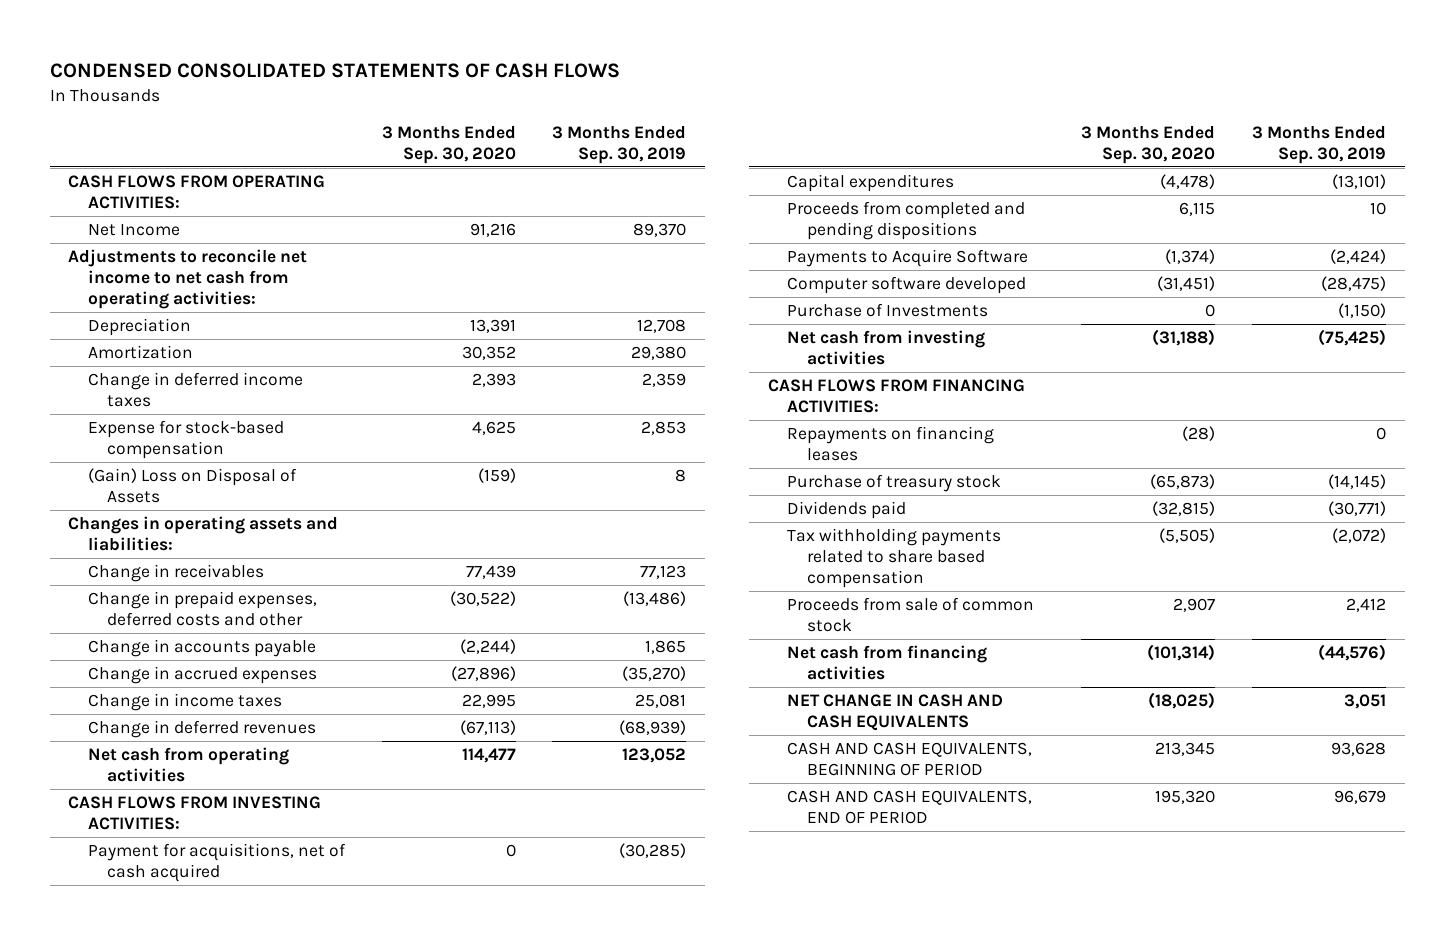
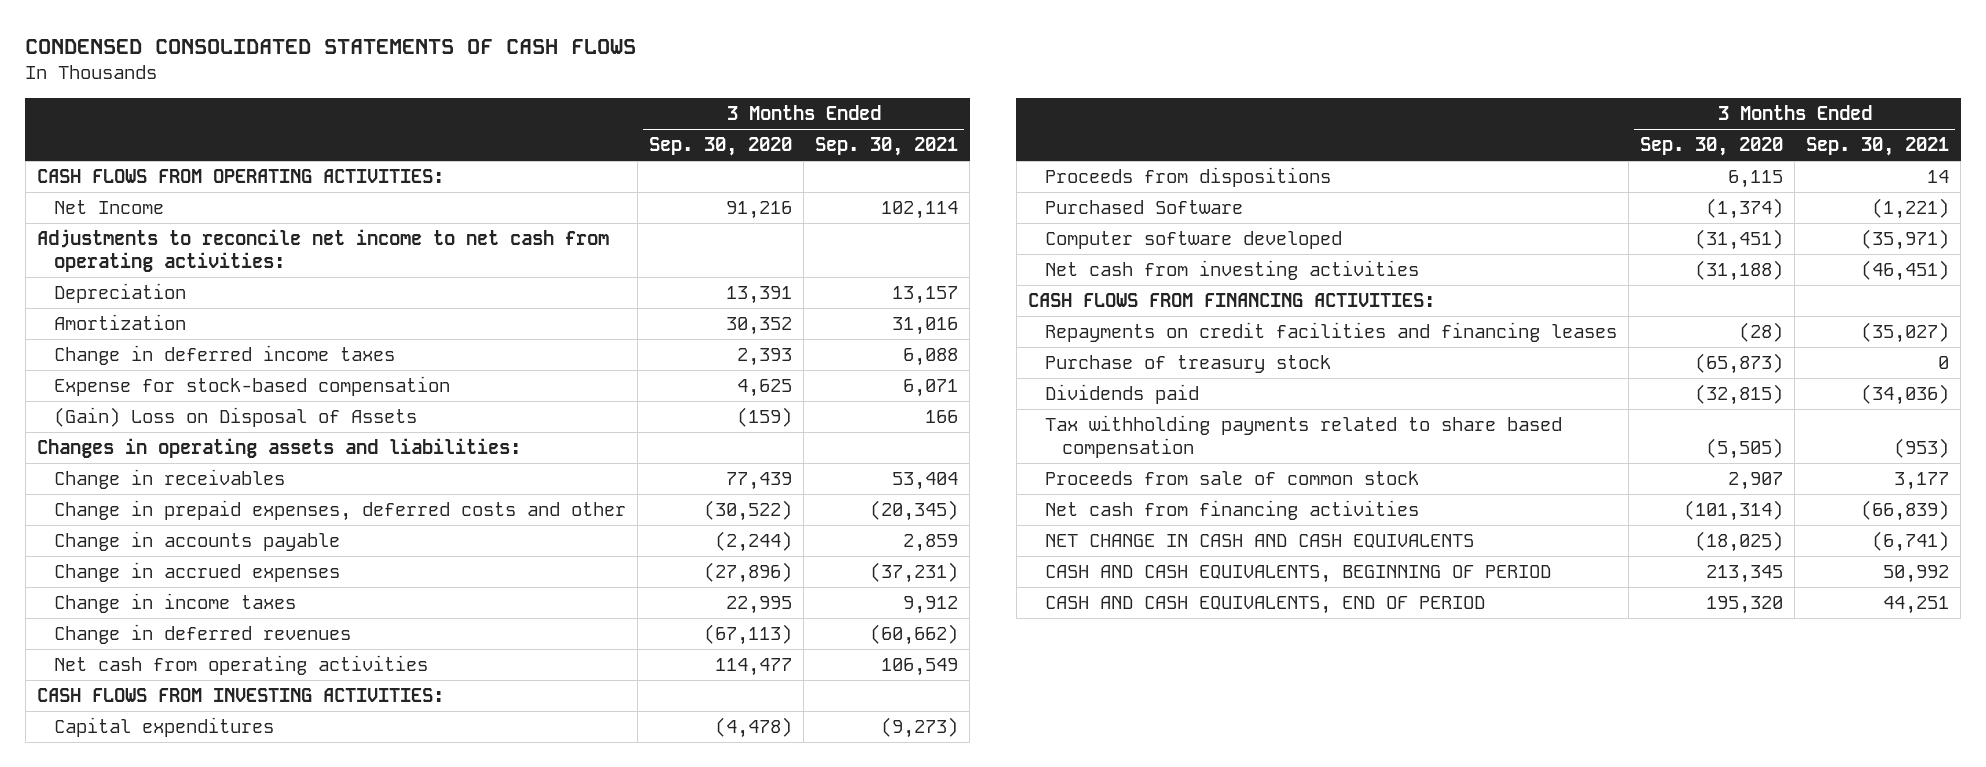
[552,125,687,164] 3 Months Ended Sep. 30, 2019 -> none
none -> [815,137,959,157] Sep. 30, 2021
[87,842,346,883] Payment for acquisitions, net of cash acquired -> none
[787,200,1026,241] Proceeds from completed and pending dispositions -> [1045,167,1332,188] Proceeds from dispositions
[787,248,1029,267] Payments to Acquire Software -> [1045,200,1244,215] Purchased Software
[787,302,989,317] Purchase of Investments -> none
[787,425,995,462] Repayments on financing leases -> [1045,322,1618,343] Repayments on credit facilities and financing leases

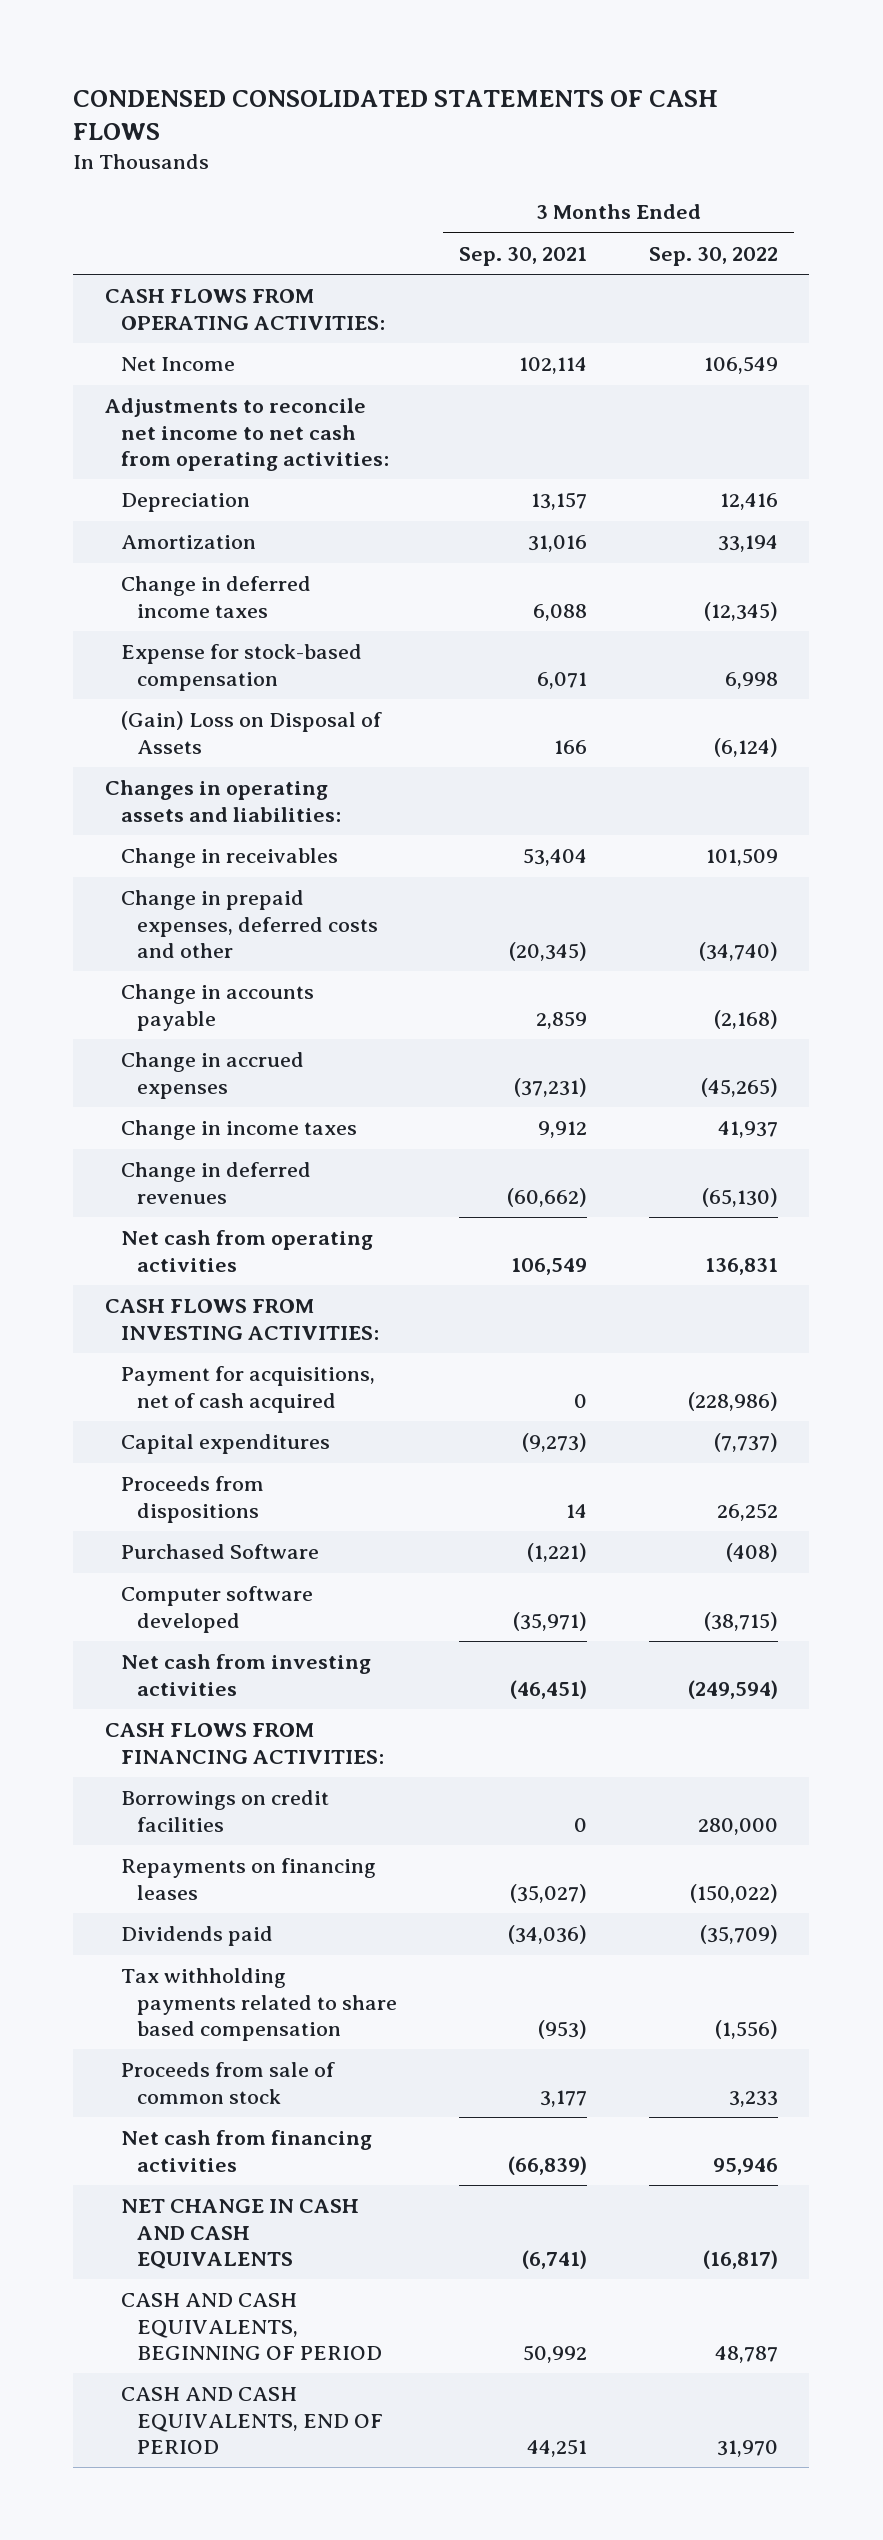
[649,137,793,157] Sep. 30, 2020 -> none
none -> [649,246,779,266] Sep. 30, 2022
none -> [120,1366,375,1413] Payment for acquisitions, net of cash acquired
[1045,355,1332,374] Purchase of treasury stock -> none
none -> [120,1790,329,1832] Borrowings on credit facilities
[1045,322,1618,343] Repayments on credit facilities and financing leases -> [120,1858,376,1900] Repayments on financing leases

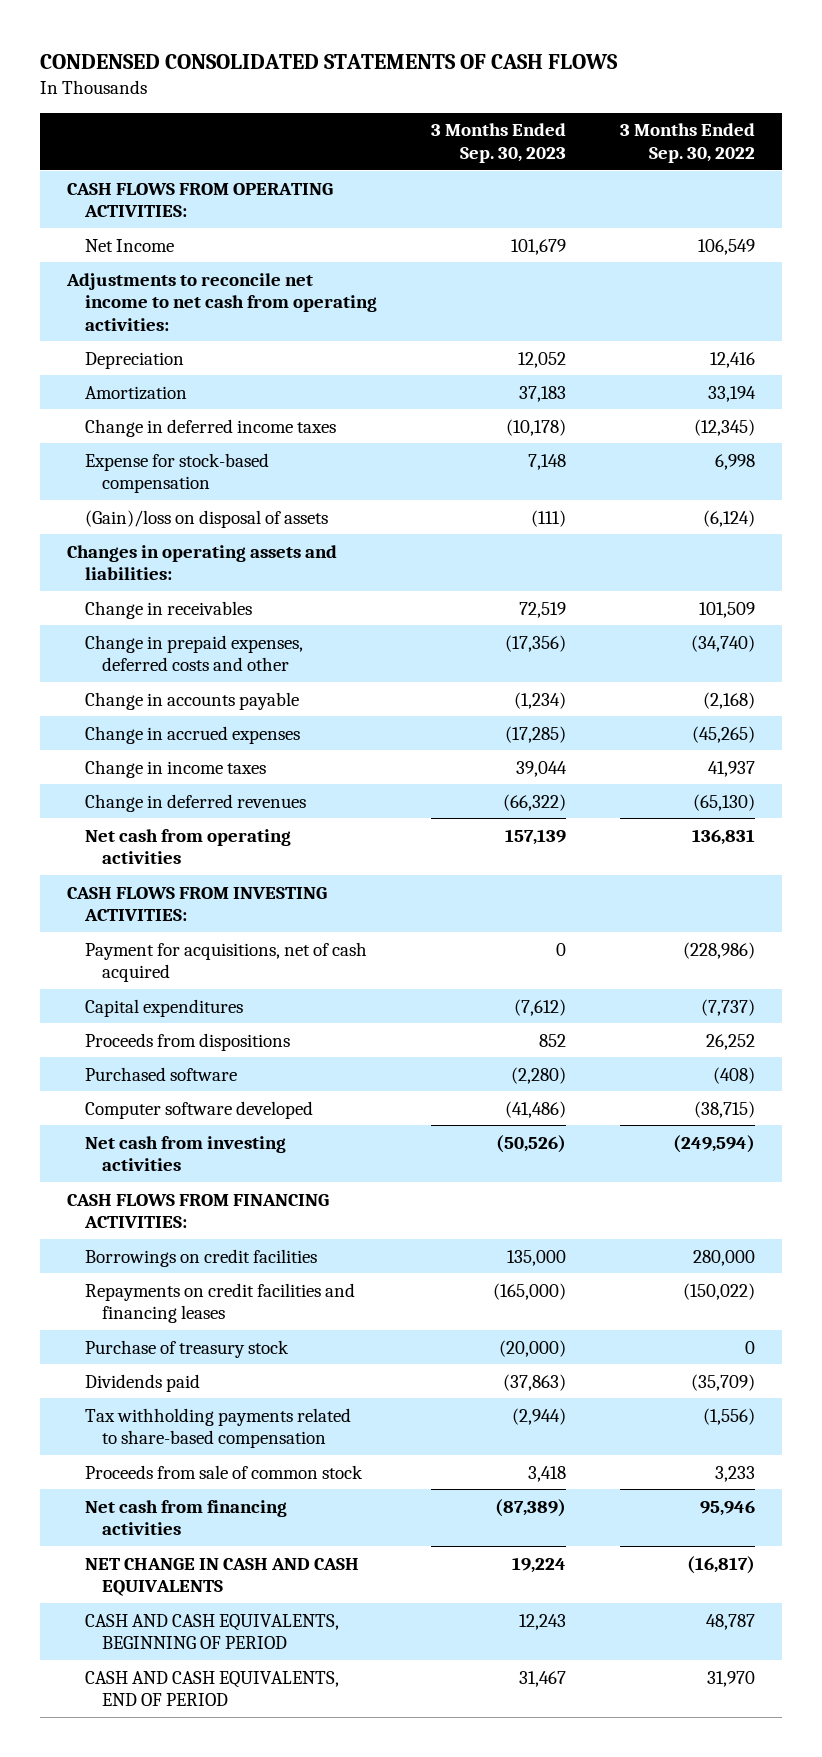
[458,246,587,266] Sep. 30, 2021 -> none
none -> [430,123,566,163] 3 Months Ended Sep. 30, 2023
[120,711,382,754] (Gain) Loss on Disposal of Assets -> [84,509,328,528] (Gain)/loss on disposal of assets
[120,1544,319,1560] Purchased Software -> [84,1066,237,1081] Purchased software
[120,1858,376,1900] Repayments on financing leases -> [84,1282,355,1324] Repayments on credit facilities and financing leases
none -> [84,1339,289,1358] Purchase of treasury stock
[120,1968,397,2041] Tax withholding payments related to share based compensation -> [84,1407,351,1449] Tax withholding payments related to share-based compensation

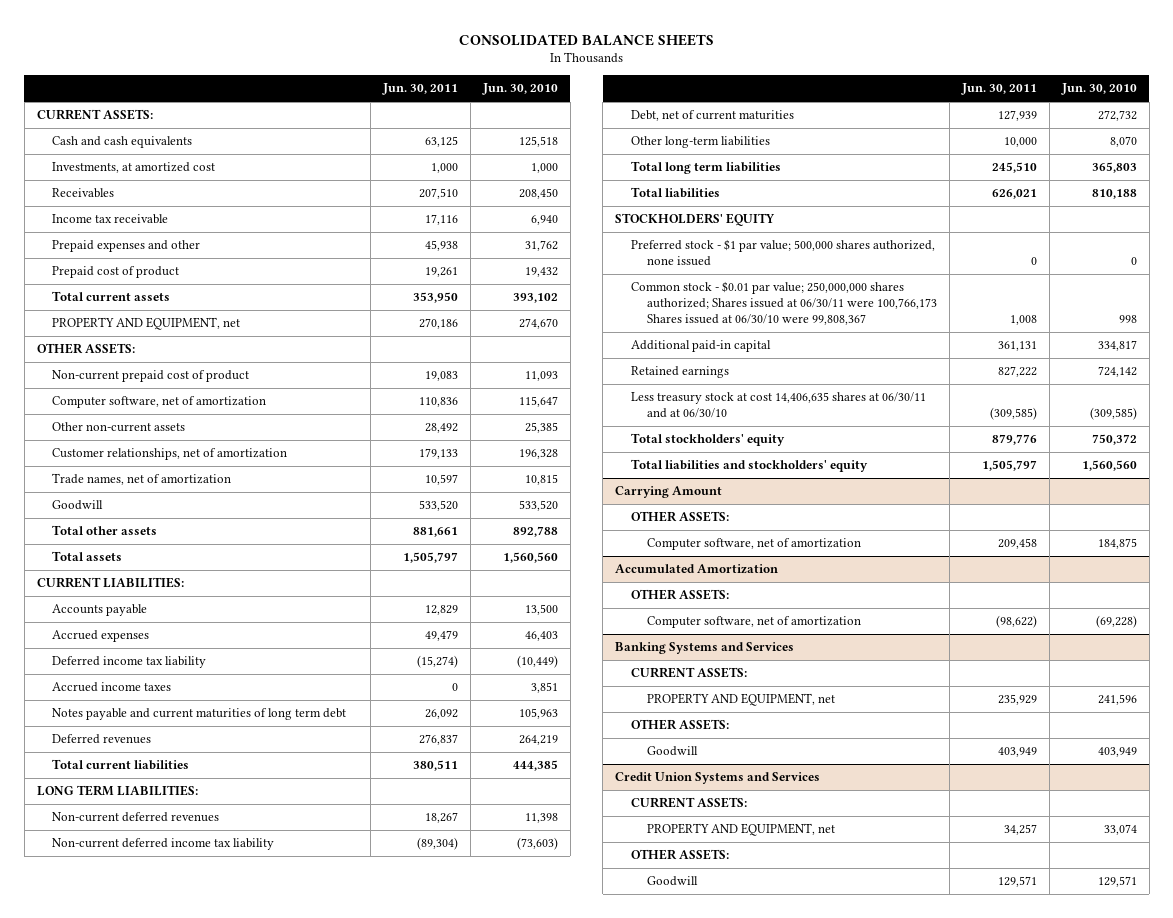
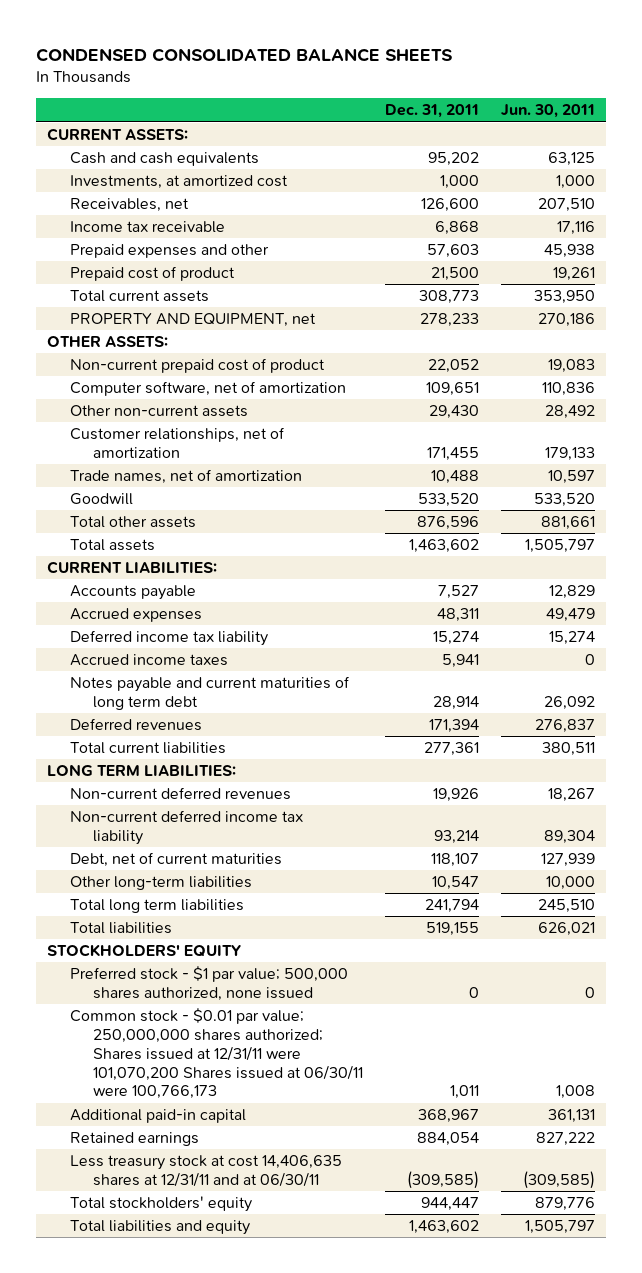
[458,33,714,46] CONSOLIDATED BALANCE SHEETS -> [36,47,454,62] CONDENSED CONSOLIDATED BALANCE SHEETS
[481,83,558,96] Jun. 30, 2010 -> none
none -> [384,104,479,119] Dec. 31, 2011
[52,188,115,199] Receivables -> [69,198,189,213] Receivables, net
[417,655,459,669] (15,274) -> [548,631,595,646] 15,274
[417,837,459,851] (89,304) -> [543,829,595,844] 89,304
[631,281,938,326] Common stock - $0.01 par value; 250,000,000 shares authorized; Shares issued at 06/30/11 were 100,766,173 Shares issued at 06/30/10 were 99,808,367 -> [69,1008,363,1100] Common stock - $0.01 par value; 250,000,000 shares authorized; Shares issued at 12/31/11 were 101,070,200 Shares issued at 06/30/11 were 100,766,173
[631,392,927,419] Less treasury stock at cost 14,406,635 shares at 06/30/11 and at 06/30/10 -> [69,1155,342,1187] Less treasury stock at cost 14,406,635 shares at 12/31/11 and at 06/30/11
[615,486,723,499] Carrying Amount -> none
[631,511,730,523] OTHER ASSETS: -> none
[647,538,862,551] Computer software, net of amortization -> none
[615,564,779,575] Accumulated Amortization -> none
[631,589,730,601] OTHER ASSETS: -> none
[647,616,862,629] Computer software, net of amortization -> none
[615,642,795,655] Banking Systems and Services -> none
[631,667,748,679] CURRENT ASSETS: -> none
[647,693,836,707] PROPERTY AND EQUIPMENT, net -> none
[631,719,730,731] OTHER ASSETS: -> none
[647,746,699,757] Goodwill -> none
[615,772,821,785] Credit Union Systems and Services -> none
[631,797,748,809] CURRENT ASSETS: -> none
[647,823,836,837] PROPERTY AND EQUIPMENT, net -> none
[631,849,730,861] OTHER ASSETS: -> none
[647,876,699,887] Goodwill -> none
[631,459,869,473] Total liabilities and stockholders' equity -> [69,1220,250,1236] Total liabilities and equity

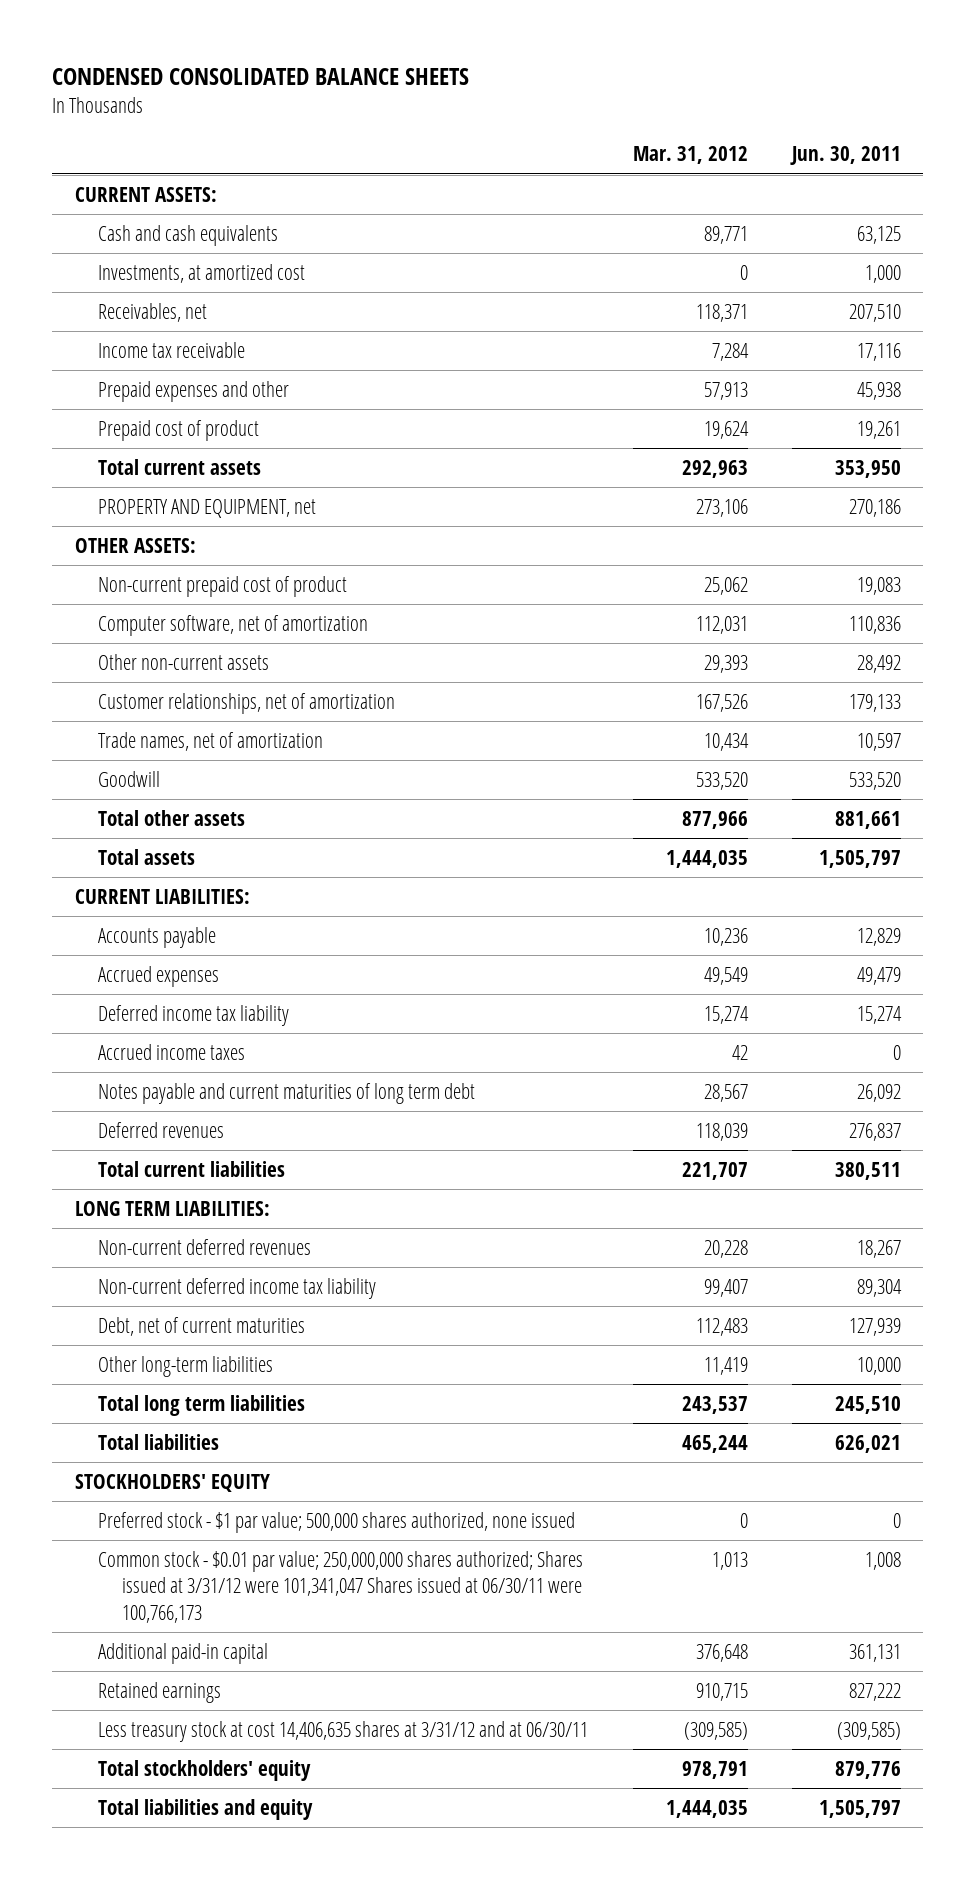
[384,104,479,119] Dec. 31, 2011 -> none
none -> [632,146,748,165] Mar. 31, 2012
[69,1008,363,1100] Common stock - $0.01 par value; 250,000,000 shares authorized; Shares issued at 12/31/11 were 101,070,200 Shares issued at 06/30/11 were 100,766,173 -> [98,1551,584,1623] Common stock - $0.01 par value; 250,000,000 shares authorized; Shares issued at 3/31/12 were 101,341,047 Shares issued at 06/30/11 were 100,766,173
[69,1155,342,1187] Less treasury stock at cost 14,406,635 shares at 12/31/11 and at 06/30/11 -> [98,1721,589,1743] Less treasury stock at cost 14,406,635 shares at 3/31/12 and at 06/30/11

